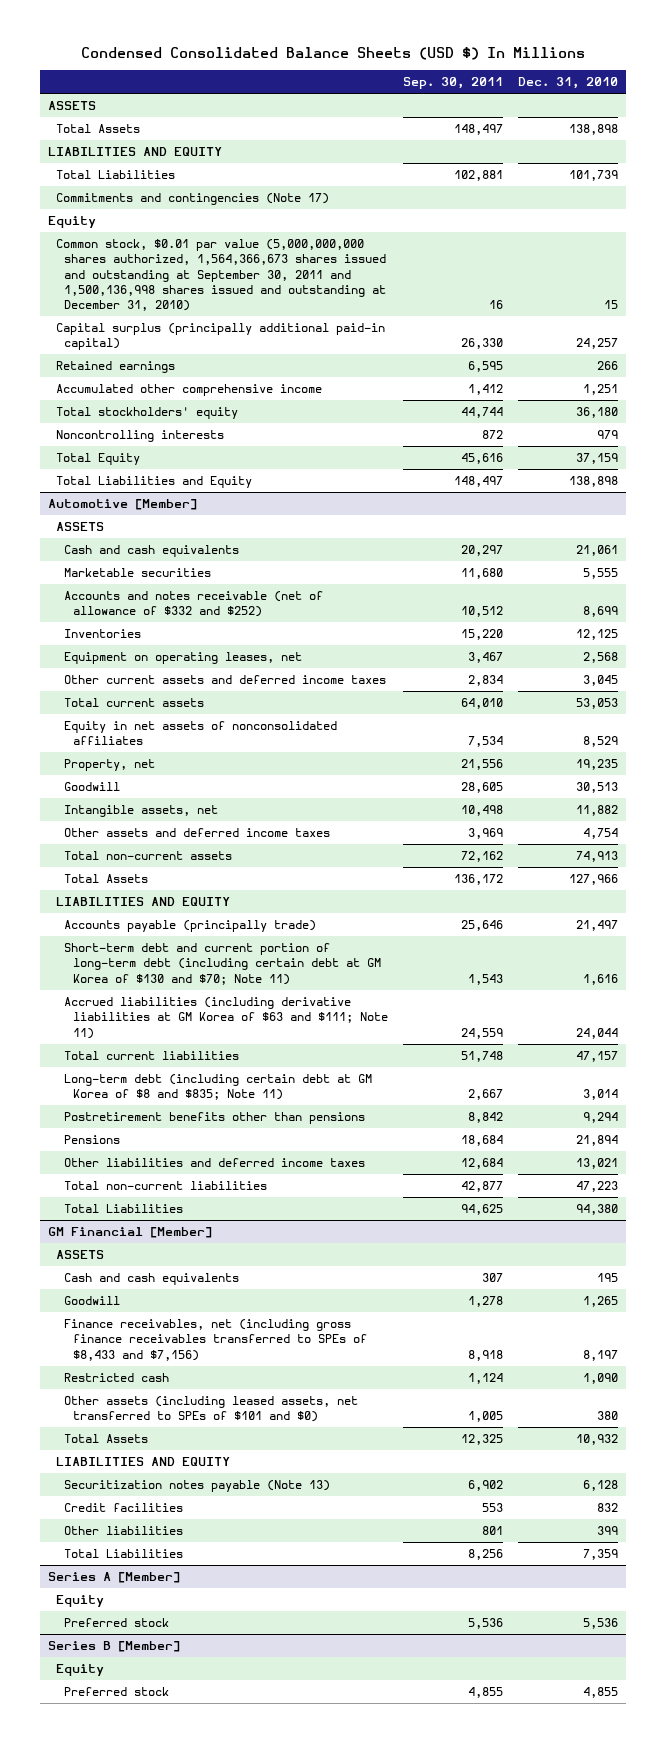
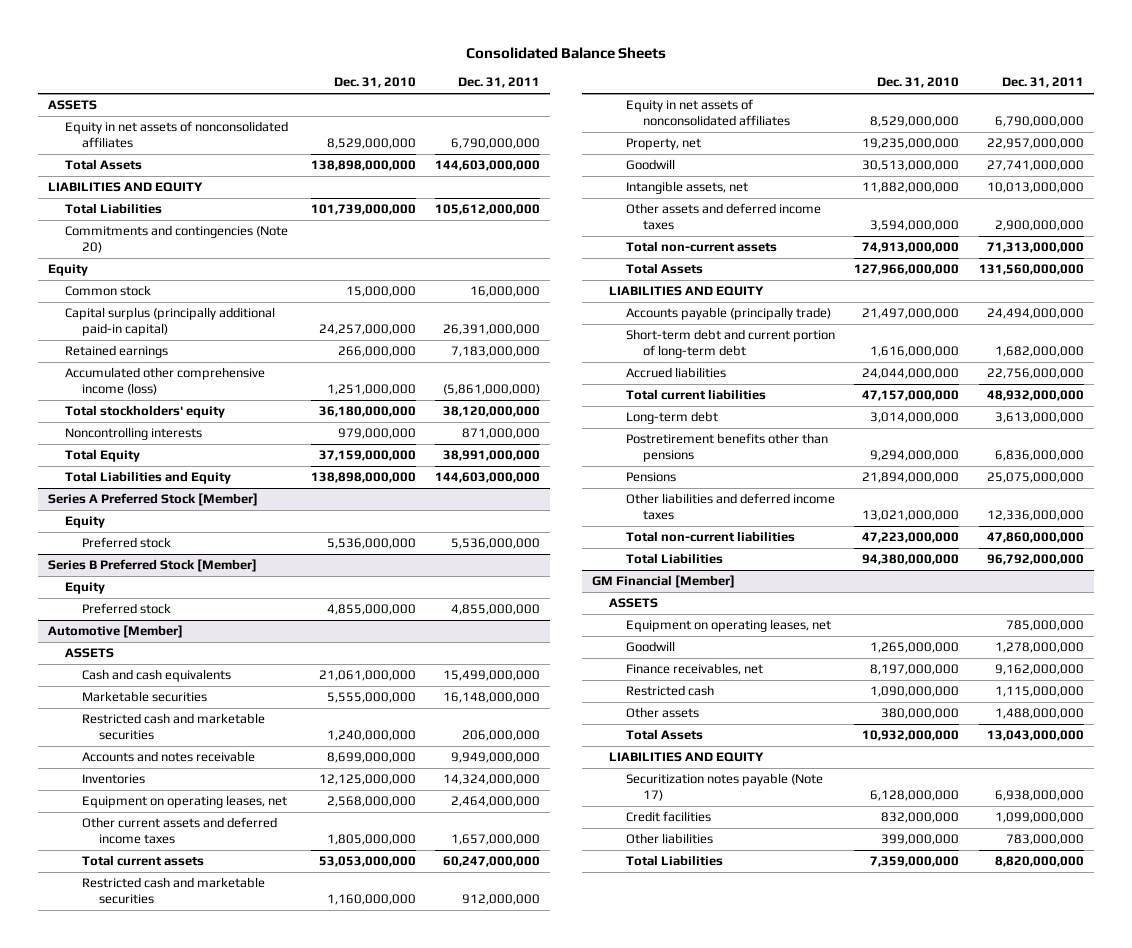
[80,47,585,61] Condensed Consolidated Balance Sheets (USD $) In Millions -> [466,47,667,60] Consolidated Balance Sheets
[402,77,503,90] Sep. 30, 2011 -> none
none -> [458,77,541,89] Dec. 31, 2011
none -> [65,121,289,149] Equity in net assets of nonconsolidated affiliates
[569,123,619,135] 138,898 -> [310,160,416,172] 138,898,000,000
[569,169,619,181] 101,739 -> [310,204,416,216] 101,739,000,000
[56,192,330,205] Commitments and contingencies (Note 17) -> [65,225,289,254] Commitments and contingencies (Note 20)
[56,238,387,312] Common stock, $0.01 par value (5,000,000,000 shares authorized, 1,564,366,673 shares issued and outstanding at September 30, 2011 and 1,500,136,998 shares issued and outstanding at December 31, 2010) -> none
none -> [65,285,152,297] Common stock
[576,338,619,350] 24,257 -> [318,324,416,336] 24,257,000,000
[597,360,619,370] 266 -> [337,346,416,358] 266,000,000
[56,383,323,396] Accumulated other comprehensive income -> [65,367,266,396] Accumulated other comprehensive income (loss)
[583,383,619,395] 1,251 -> [326,384,416,396] 1,251,000,000
[576,406,619,418] 36,180 -> [318,406,416,418] 36,180,000,000
[597,429,619,439] 979 -> [337,428,416,440] 979,000,000
[576,452,619,464] 37,159 -> [318,450,416,462] 37,159,000,000
[569,475,619,487] 138,898 -> [310,472,416,484] 138,898,000,000
none -> [47,493,258,507] Series A Preferred Stock [Member]
none -> [65,516,106,529] Equity
none -> [82,537,172,549] Preferred stock
none -> [47,559,257,573] Series B Preferred Stock [Member]
none -> [65,582,106,595] Equity
none -> [82,603,172,615] Preferred stock
[576,544,619,556] 21,061 -> [318,670,416,682] 21,061,000,000
[583,567,619,579] 5,555 -> [326,692,416,704] 5,555,000,000
none -> [82,713,266,741] Restricted cash and marketable securities
[64,590,324,618] Accounts and notes receivable (net of allowance of $332 and $252) -> [82,751,256,763] Accounts and notes receivable
[583,606,619,618] 8,699 -> [326,752,416,764] 8,699,000,000
[576,628,619,640] 12,125 -> [318,774,416,786] 12,125,000,000
[583,651,619,663] 2,568 -> [326,796,416,808] 2,568,000,000
[583,674,619,686] 3,045 -> [326,834,416,846] 1,805,000,000
[576,697,619,709] 53,053 -> [318,856,416,868] 53,053,000,000
none -> [82,877,266,905] Restricted cash and marketable securities
[583,736,619,748] 8,529 -> [870,116,960,128] 8,529,000,000
[576,758,619,770] 19,235 -> [862,138,960,150] 19,235,000,000
[576,781,619,793] 30,513 -> [862,160,960,172] 30,513,000,000
[576,804,619,816] 11,882 -> [862,182,960,194] 11,882,000,000
[583,827,619,839] 4,754 -> [870,220,960,232] 3,594,000,000
[576,850,619,862] 74,913 -> [862,242,960,254] 74,913,000,000
[569,873,619,885] 127,966 -> [854,264,960,276] 127,966,000,000
[64,996,388,1039] Accrued liabilities (including derivative liabilities at GM Korea of $63 and $111; Note 11) -> none
[576,919,619,931] 21,497 -> [862,308,960,320] 21,497,000,000
[64,942,381,985] Short-term debt and current portion of long-term debt (including certain debt at GM Korea of $130 and $70; Note 11) -> [625,329,835,359] Short-term debt and current portion of long-term debt
[583,973,619,985] 1,616 -> [870,346,960,358] 1,616,000,000
none -> [625,367,726,379] Accrued liabilities
[576,1050,619,1062] 47,157 -> [862,390,960,402] 47,157,000,000
[64,1073,373,1101] Long-term debt (including certain debt at GM Korea of $8 and $835; Note 11) -> [625,411,718,425] Long-term debt
[583,1089,619,1101] 3,014 -> [870,412,960,424] 3,014,000,000
[583,1111,619,1123] 9,294 -> [870,450,960,462] 9,294,000,000
[576,1134,619,1146] 21,894 -> [862,472,960,484] 21,894,000,000
[576,1157,619,1169] 13,021 -> [862,510,960,522] 13,021,000,000
[576,1180,619,1192] 47,223 -> [862,532,960,544] 47,223,000,000
[576,1203,619,1215] 94,380 -> [862,554,960,566] 94,380,000,000
[64,1272,240,1285] Cash and cash equivalents -> none
[64,1395,359,1423] Other assets (including leased assets, net transferred to SPEs of $101 and $0) -> none
none -> [625,619,831,633] Equipment on operating leases, net
[583,1295,619,1307] 1,265 -> [870,642,960,654] 1,265,000,000
[64,1318,367,1361] Finance receivables, net (including gross finance receivables transferred to SPEs of $8,433 and $7,156) -> [625,663,763,676] Finance receivables, net
[583,1349,619,1361] 8,197 -> [870,664,960,676] 8,197,000,000
[583,1372,619,1384] 1,090 -> [870,686,960,698] 1,090,000,000
none -> [625,707,699,719] Other assets
[576,1433,619,1445] 10,932 -> [862,730,960,742] 10,932,000,000
[47,1571,180,1583] Series A [Member] -> none
[56,1594,105,1607] Equity -> none
[64,1617,170,1627] Preferred stock -> none
[47,1640,180,1652] Series B [Member] -> none
[56,1663,105,1676] Equity -> none
[64,1686,170,1696] Preferred stock -> none
[64,1479,331,1492] Securitization notes payable (Note 13) -> [625,773,823,802] Securitization notes payable (Note 17)
[583,1479,619,1491] 6,128 -> [870,790,960,802] 6,128,000,000
[597,1502,619,1512] 832 -> [881,812,960,824] 832,000,000
[597,1525,619,1535] 399 -> [881,834,960,846] 399,000,000
[583,1548,619,1560] 7,359 -> [870,856,960,868] 7,359,000,000

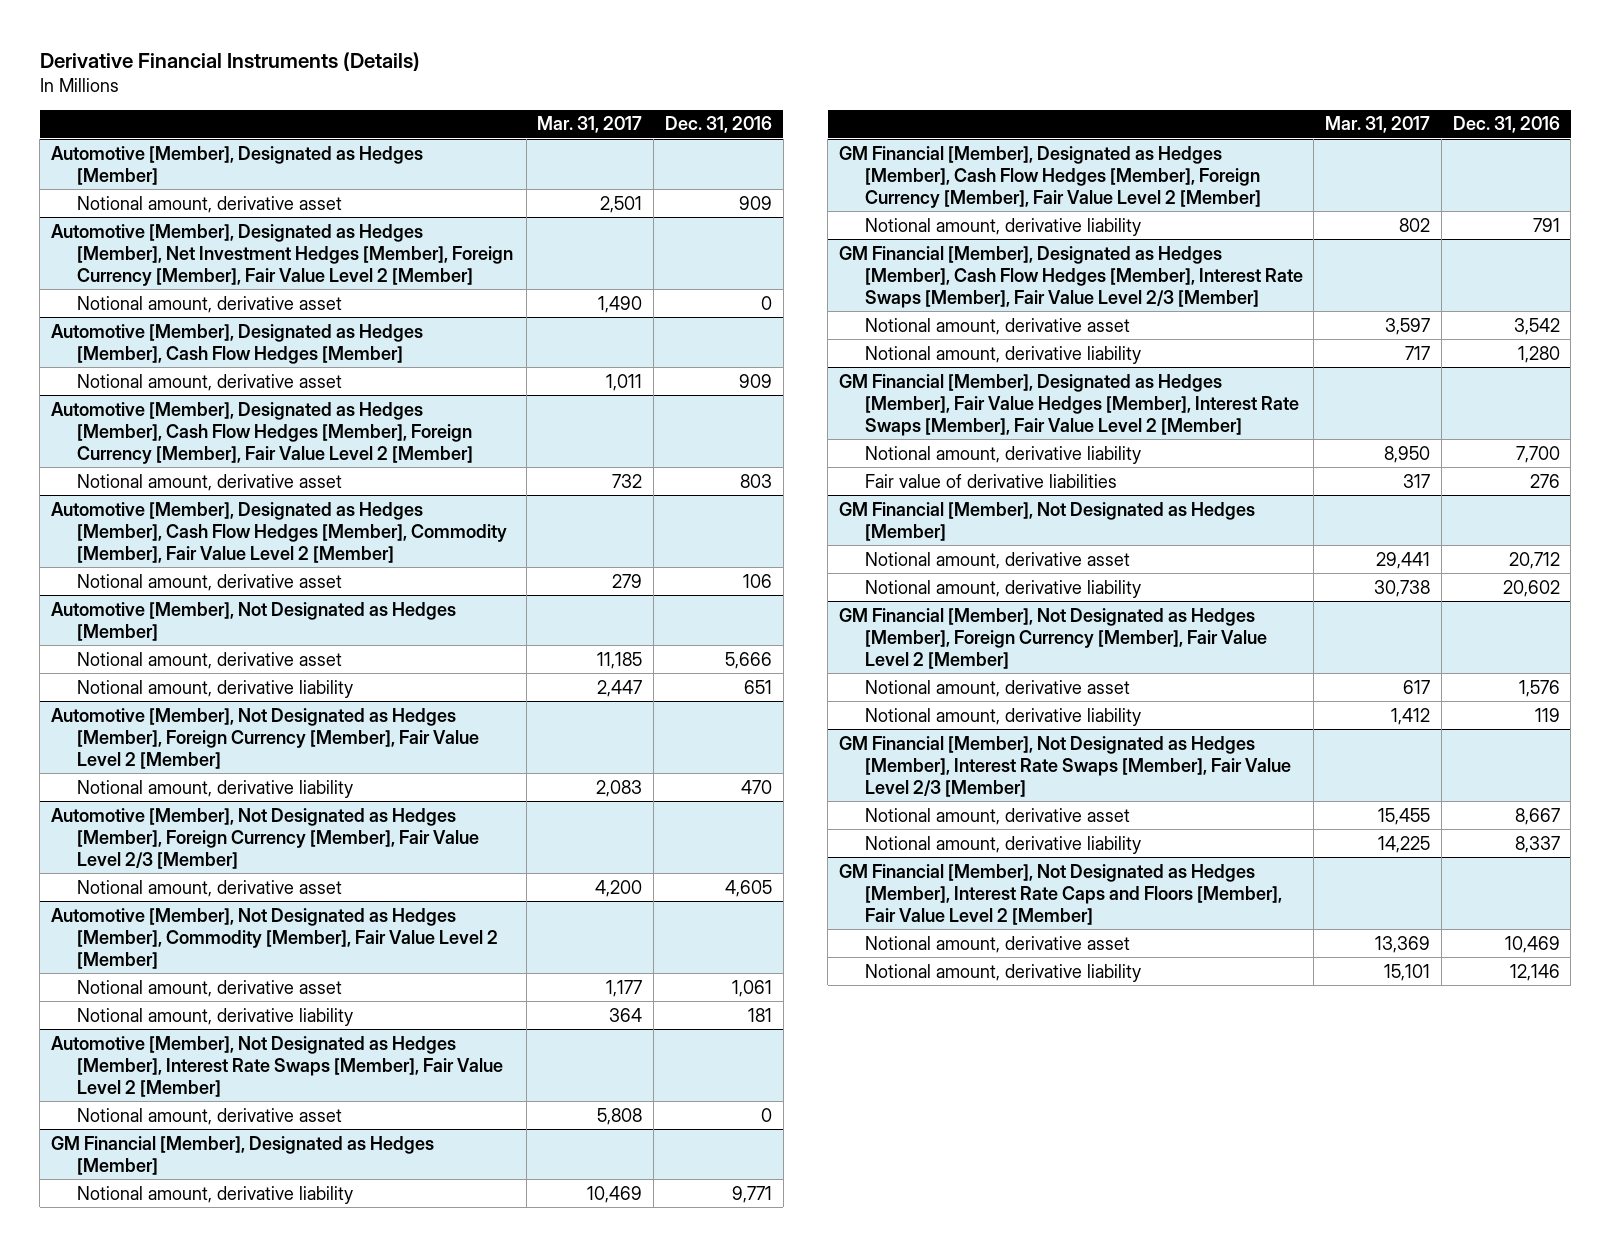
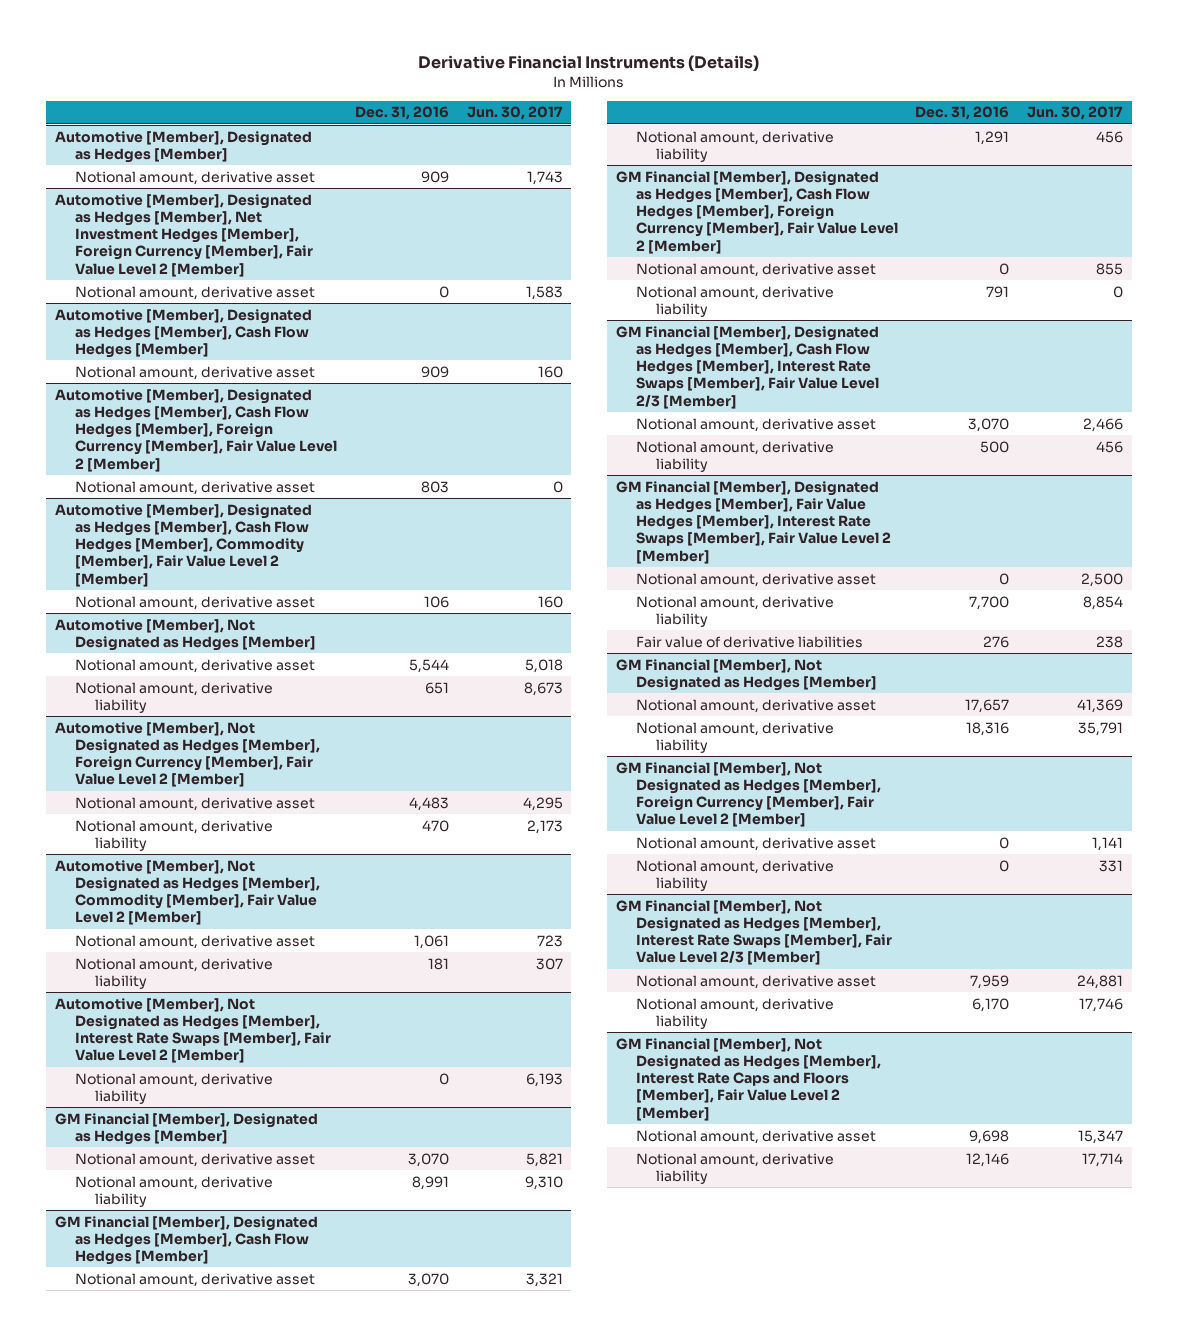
[537,116,643,134] Mar. 31, 2017 -> none
none -> [466,106,563,121] Jun. 30, 2017
[724,651,772,669] 5,666 -> [408,658,449,673] 5,544
none -> [74,796,315,811] Notional amount, derivative asset
[51,807,479,869] Automotive [Member], Not Designated as Hedges [Member], Foreign Currency [Member], Fair Value Level 2/3 [Member] -> none
[76,879,342,897] Notional amount, derivative asset -> none
[76,1107,342,1125] Notional amount, derivative asset -> [74,1072,273,1104] Notional amount, derivative liability
none -> [74,1152,315,1167] Notional amount, derivative asset
[731,1185,772,1203] 9,771 -> [411,1175,449,1190] 8,991
none -> [54,1215,318,1266] GM Financial [Member], Designated as Hedges [Member], Cash Flow Hedges [Member]
none -> [74,1272,315,1287] Notional amount, derivative asset
none -> [635,130,834,162] Notional amount, derivative liability
none -> [635,262,876,277] Notional amount, derivative asset
[1513,317,1560,335] 3,542 -> [968,417,1010,432] 3,070
[1517,345,1560,363] 1,280 -> [980,440,1010,453] 500
none -> [635,572,876,587] Notional amount, derivative asset
[1508,551,1560,569] 20,712 -> [965,698,1010,713] 17,657
[1502,579,1560,597] 20,602 -> [966,721,1010,736] 18,316
[1518,679,1560,697] 1,576 -> [999,836,1010,849] 0
[1534,707,1560,722] 119 -> [999,859,1010,872] 0
[1514,807,1560,825] 8,667 -> [970,974,1010,989] 7,959
[1514,835,1560,853] 8,337 -> [972,997,1010,1012] 6,170
[1504,935,1560,953] 10,469 -> [969,1129,1010,1144] 9,698

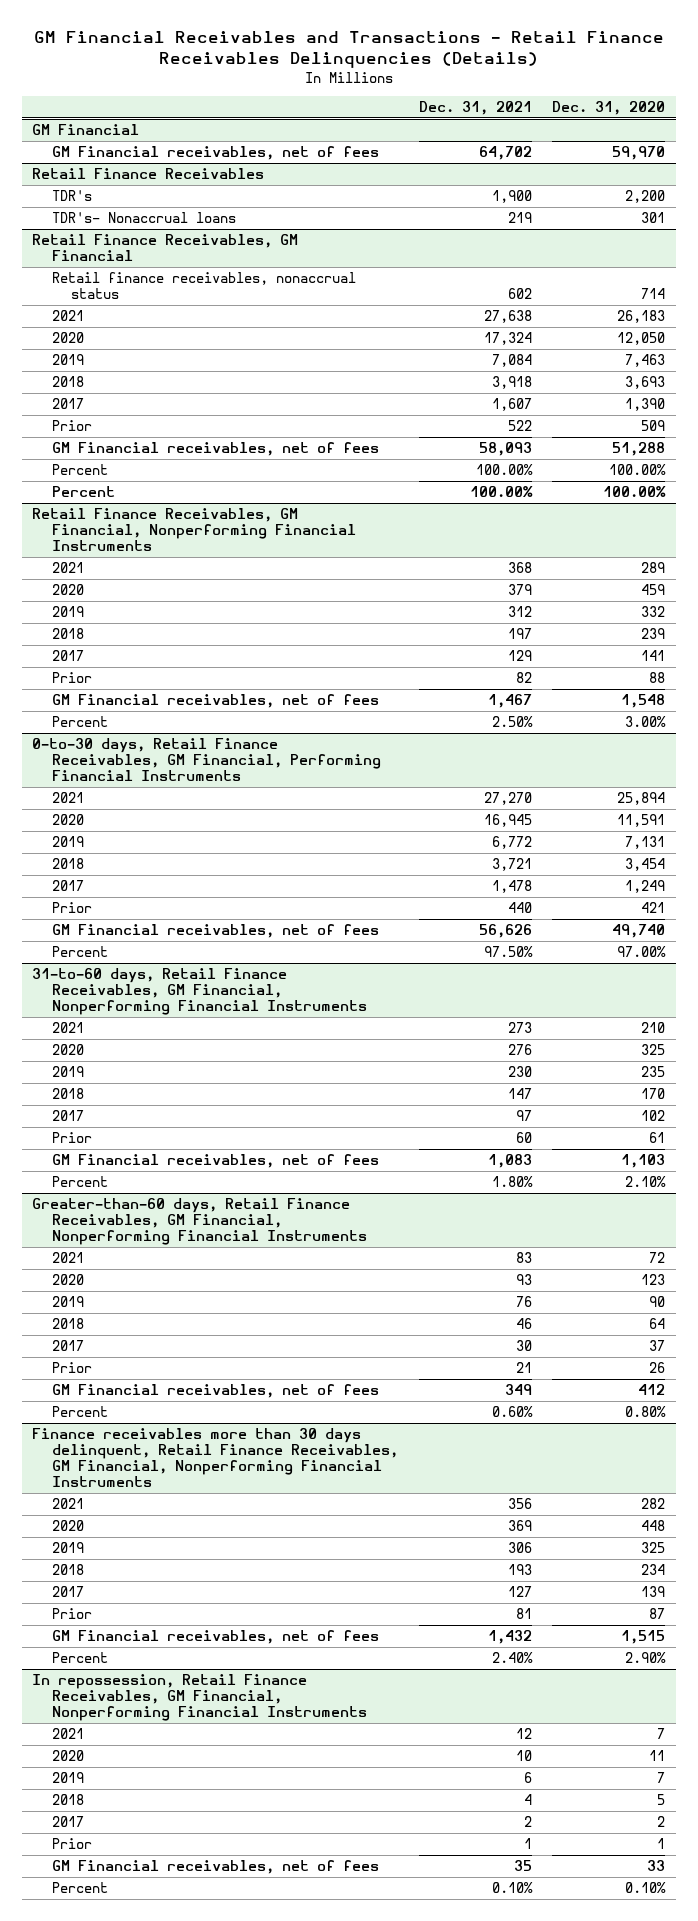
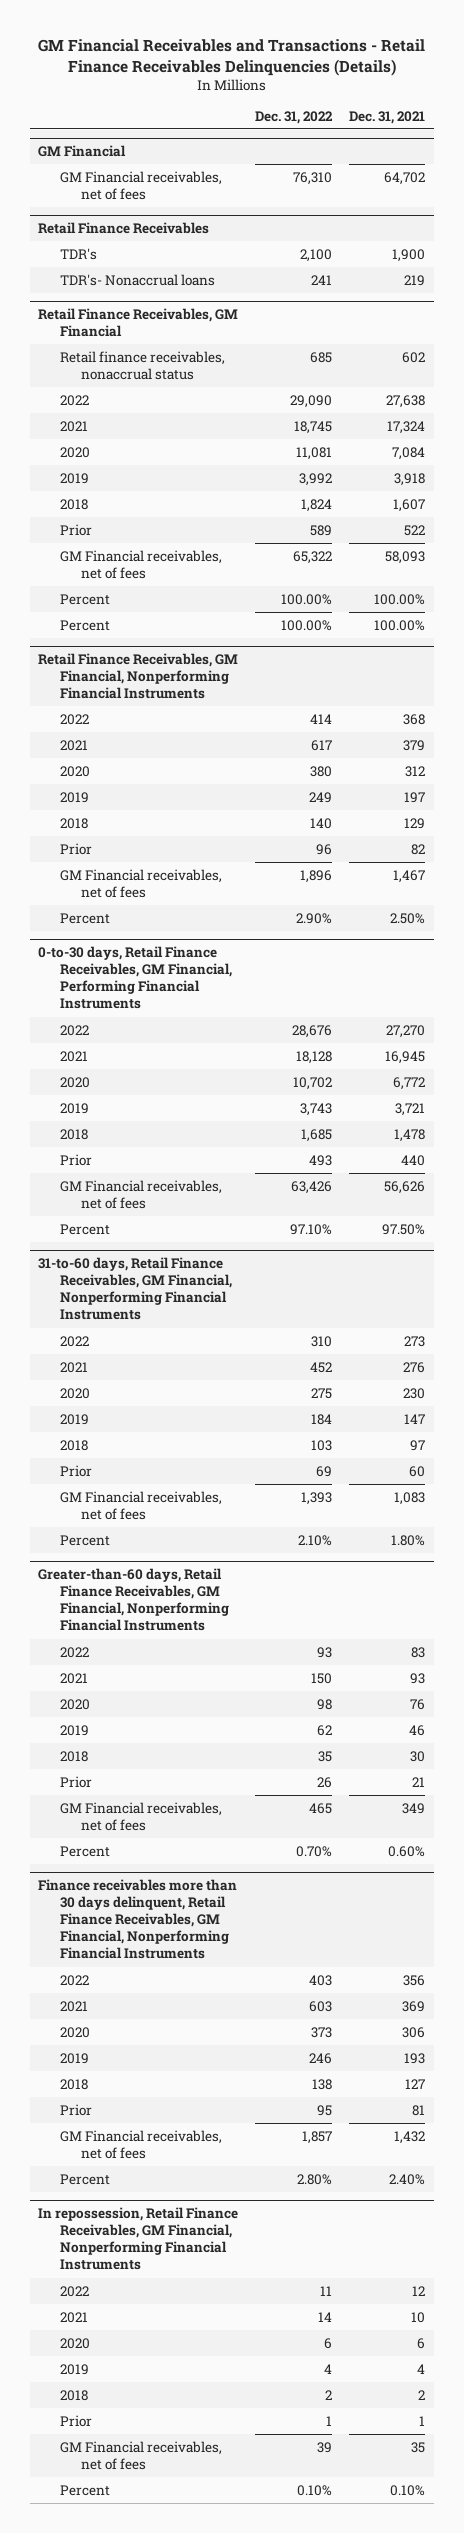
[552,101,666,116] Dec. 31, 2020 -> none
none -> [255,110,334,124] Dec. 31, 2022
[51,398,84,410] 2017 -> none
none -> [59,394,89,406] 2022
[483,310,532,324] 27,638 -> [387,420,426,434] 17,324
[483,332,532,346] 17,324 -> [392,446,426,460] 7,084
[491,354,532,368] 7,084 -> [394,472,426,486] 3,918
[491,376,532,390] 3,918 -> [393,498,426,512] 1,607
[51,650,84,662] 2017 -> none
none -> [59,713,89,725] 2022
[507,562,532,574] 368 -> [403,739,426,751] 379
[507,584,532,596] 379 -> [405,765,426,777] 312
[507,606,532,618] 312 -> [404,791,426,803] 197
[507,628,532,640] 197 -> [404,817,426,829] 129
[51,880,84,892] 2017 -> none
none -> [59,1024,89,1036] 2022
[483,792,532,806] 27,270 -> [385,1050,426,1064] 16,945
[483,814,532,828] 16,945 -> [393,1076,426,1090] 6,772
[491,836,532,850] 6,772 -> [395,1102,426,1116] 3,721
[491,858,532,872] 3,721 -> [394,1128,426,1142] 1,478
[51,1110,84,1122] 2017 -> none
none -> [59,1335,89,1347] 2022
[507,1022,532,1034] 273 -> [403,1361,426,1373] 276
[507,1044,532,1056] 276 -> [403,1387,426,1399] 230
[507,1066,532,1078] 230 -> [404,1413,426,1424] 147
[507,1088,532,1100] 147 -> [410,1439,426,1451] 97
[51,1340,84,1352] 2017 -> none
none -> [59,1646,89,1658] 2022
[515,1252,532,1264] 83 -> [410,1672,426,1684] 93
[515,1274,532,1286] 93 -> [410,1698,426,1710] 76
[515,1296,532,1308] 76 -> [409,1724,426,1736] 46
[515,1318,532,1330] 46 -> [410,1750,426,1762] 30
[51,1586,84,1598] 2017 -> none
none -> [59,1974,89,1986] 2022
[507,1498,532,1510] 356 -> [402,2000,426,2012] 369
[507,1520,532,1532] 369 -> [402,2026,426,2038] 306
[507,1542,532,1554] 306 -> [404,2052,426,2064] 193
[507,1564,532,1576] 193 -> [405,2078,426,2089] 127
[51,1816,84,1828] 2017 -> none
none -> [59,2285,89,2297] 2022
[515,1728,532,1740] 12 -> [411,2311,426,2323] 10
[515,1750,532,1762] 10 -> [417,2337,426,2349] 6
[523,1772,532,1784] 6 -> [417,2363,426,2374] 4
[523,1794,532,1806] 4 -> [418,2389,426,2400] 2

